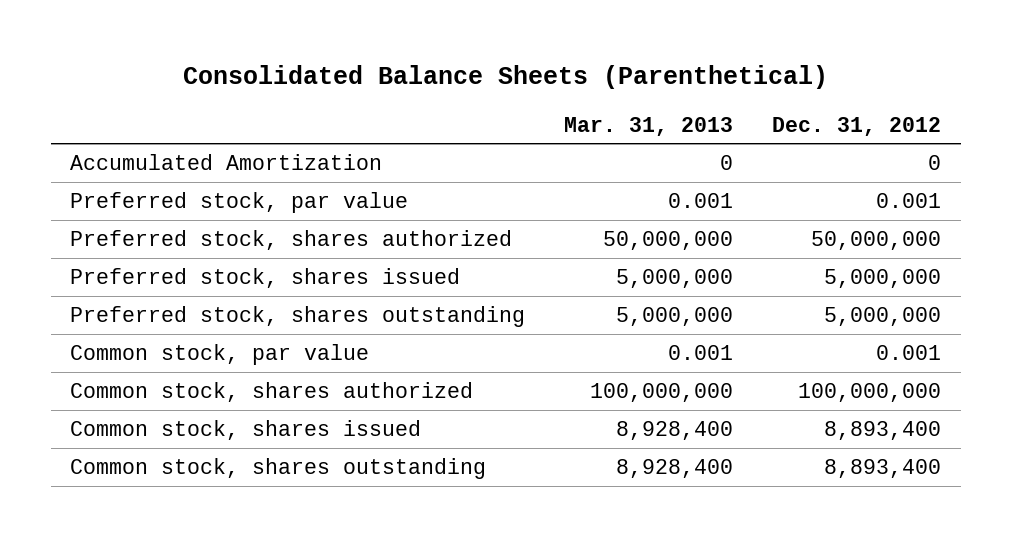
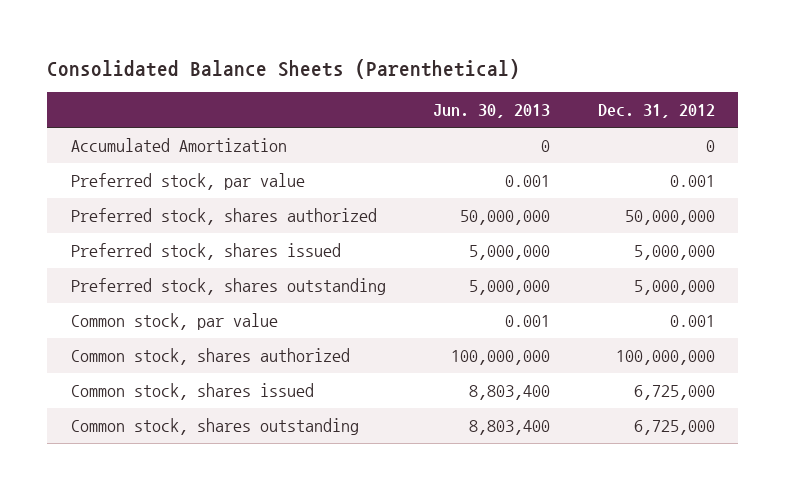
[564,116,734,136] Mar. 31, 2013 -> none
none -> [433,104,551,119] Jun. 30, 2013
[824,420,942,440] 8,893,400 -> [633,385,715,401] 6,725,000
[824,458,942,478] 8,893,400 -> [633,420,715,436] 6,725,000

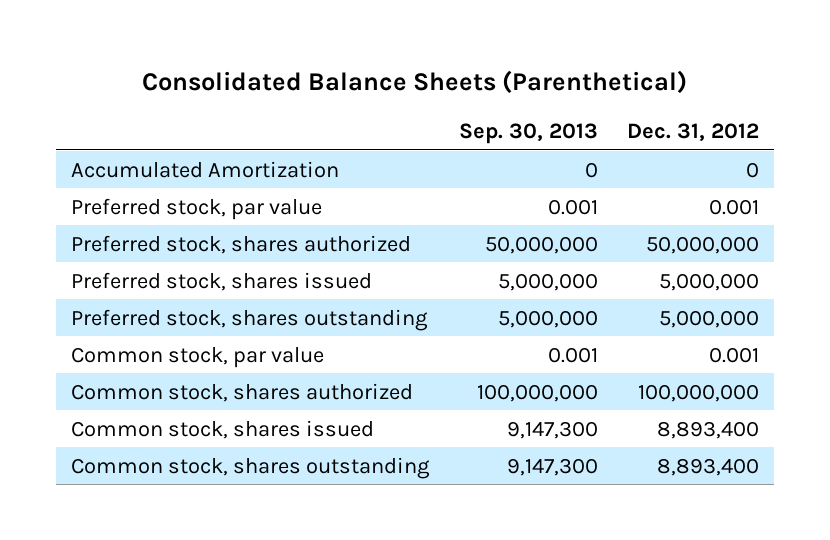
[433,104,551,119] Jun. 30, 2013 -> none
none -> [458,123,598,145] Sep. 30, 2013
[633,385,715,401] 6,725,000 -> [657,420,760,439] 8,893,400
[633,420,715,436] 6,725,000 -> [657,457,760,476] 8,893,400

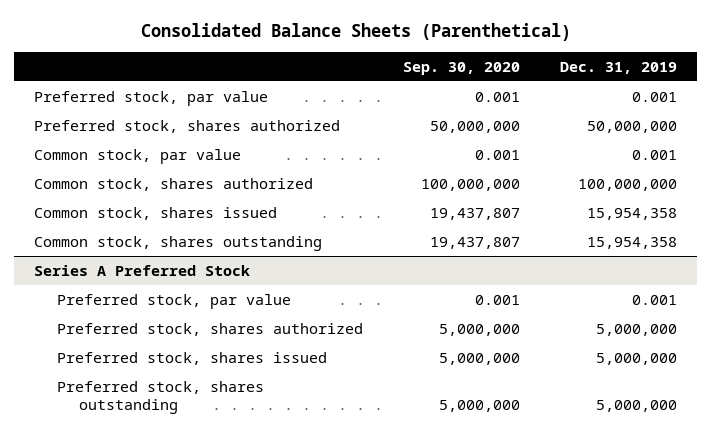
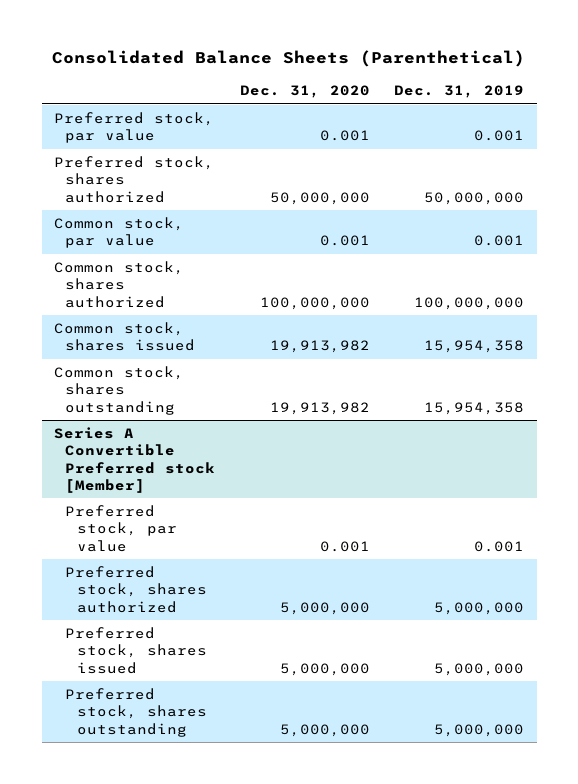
[402,61,520,75] Sep. 30, 2020 -> none
none -> [239,84,370,98] Dec. 31, 2020
[34,264,251,276] Series A Preferred Stock -> [53,427,216,493] Series A Convertible Preferred stock [Member]

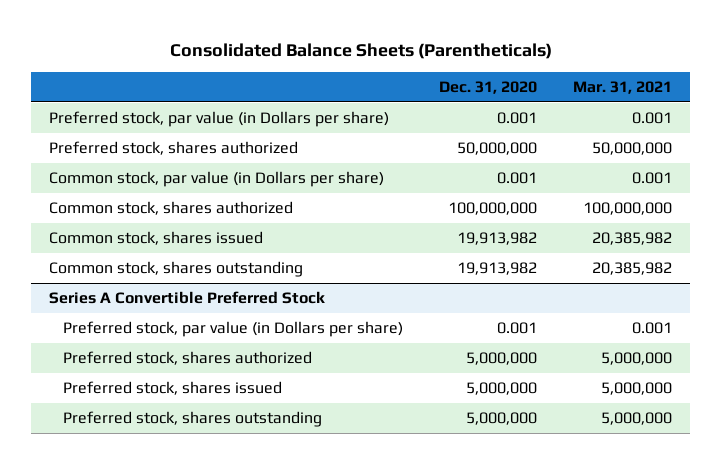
[52,49,526,67] Consolidated Balance Sheets (Parenthetical) -> [169,42,552,59] Consolidated Balance Sheets (Parentheticals)
[394,84,525,98] Dec. 31, 2019 -> none
none -> [573,80,673,94] Mar. 31, 2021
[53,112,214,144] Preferred stock, par value -> [49,111,390,128] Preferred stock, par value (in Dollars per share)
[53,217,184,249] Common stock, par value -> [49,171,385,188] Common stock, par value (in Dollars per share)
[53,427,216,493] Series A Convertible Preferred stock [Member] -> [49,291,326,305] Series A Convertible Preferred Stock
[65,505,177,552] Preferred stock, par value -> [63,321,404,338] Preferred stock, par value (in Dollars per share)

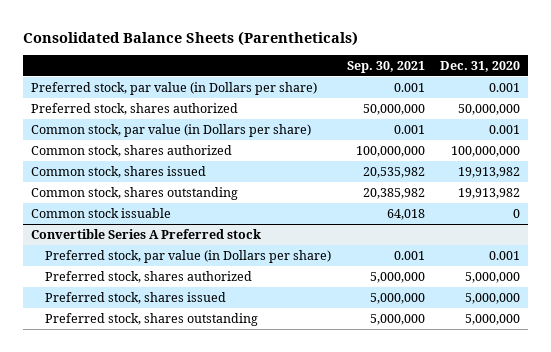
[573,80,673,94] Mar. 31, 2021 -> none
none -> [346,60,425,73] Sep. 30, 2021
none -> [31,207,172,218] Common stock issuable
[49,291,326,305] Series A Convertible Preferred Stock -> [31,228,262,239] Convertible Series A Preferred stock

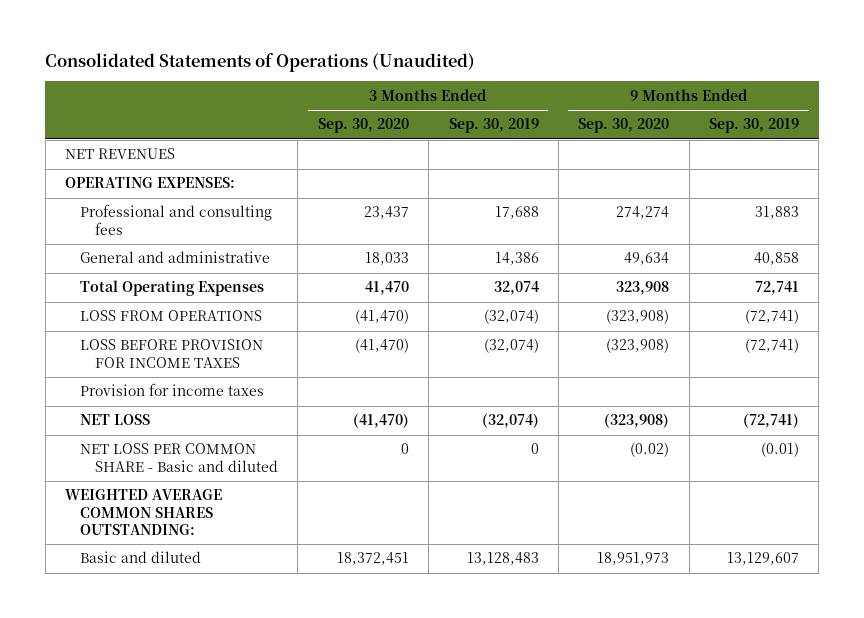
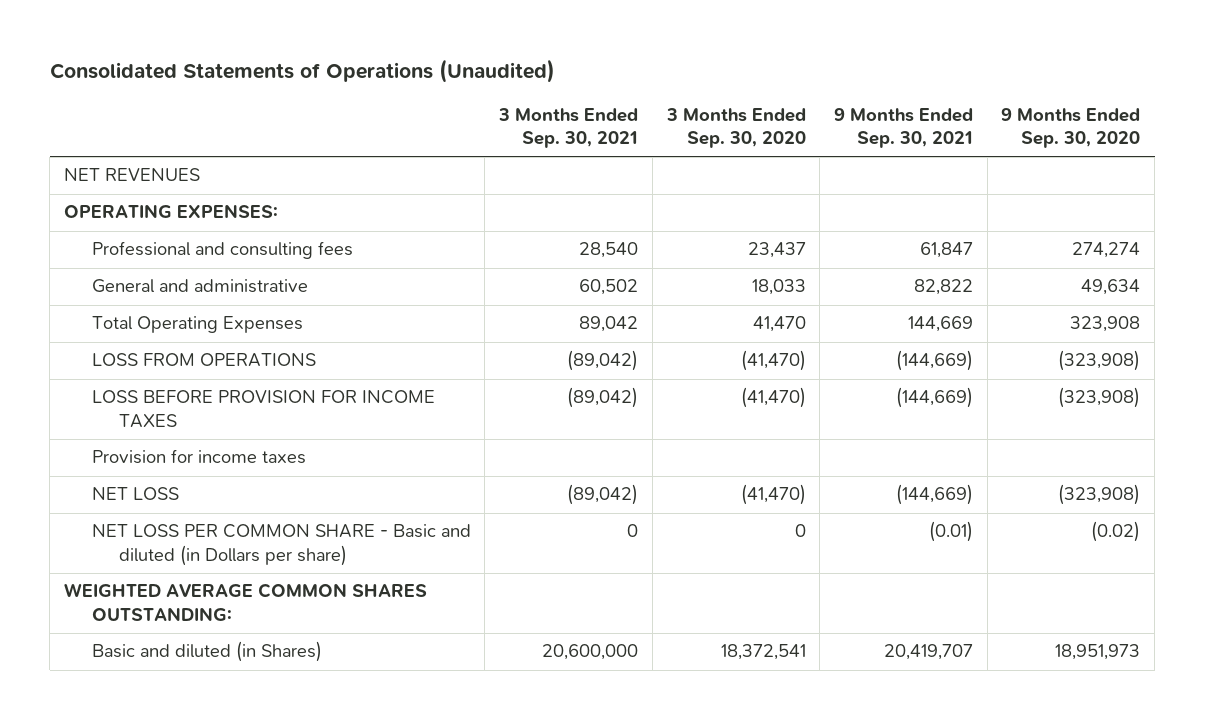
[448,118,539,134] Sep. 30, 2019 -> none
[709,118,800,134] Sep. 30, 2019 -> none
none -> [498,108,639,149] 3 Months Ended Sep. 30, 2021
none -> [833,108,973,149] 9 Months Ended Sep. 30, 2021
[80,443,279,472] NET LOSS PER COMMON SHARE - Basic and diluted -> [91,524,471,566] NET LOSS PER COMMON SHARE - Basic and diluted (in Dollars per share)
[80,551,202,564] Basic and diluted -> [91,641,322,663] Basic and diluted (in Shares)
[336,552,409,566] 18,372,451 -> [720,644,806,661] 18,372,541

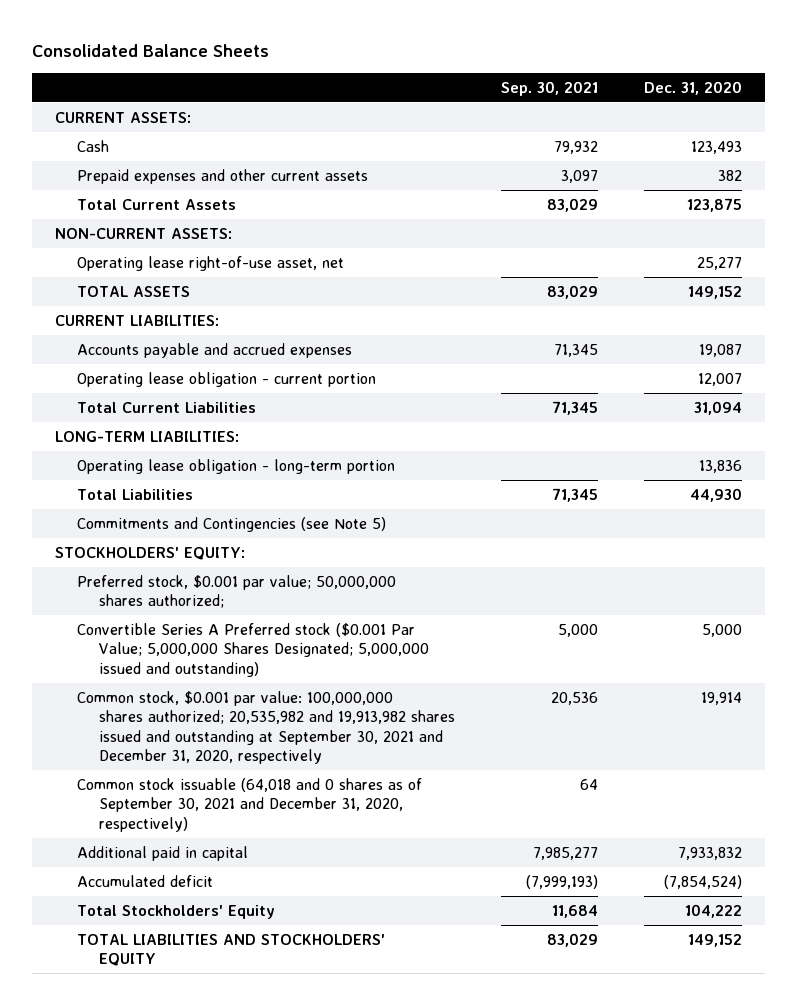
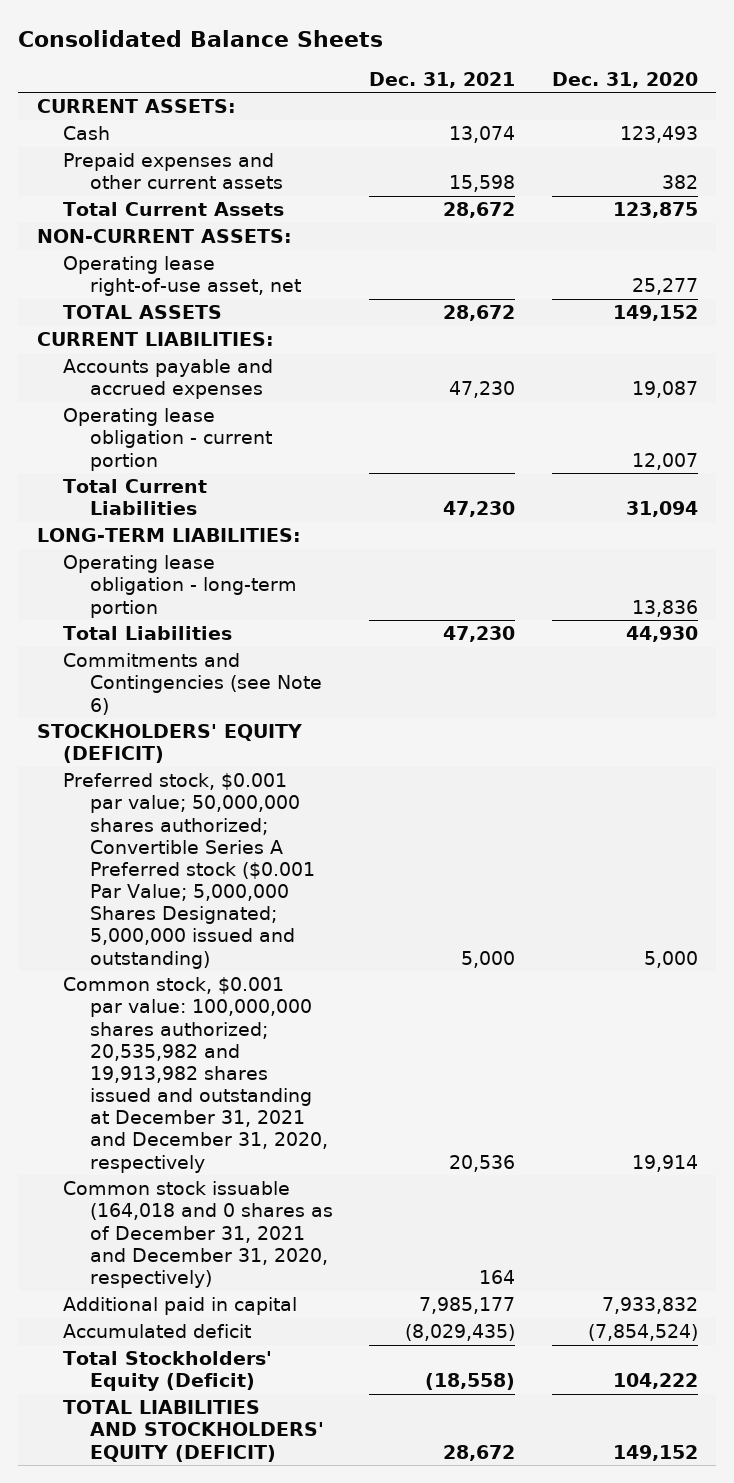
[501,80,599,96] Sep. 30, 2021 -> none
none -> [369,71,516,88] Dec. 31, 2021
[77,574,397,609] Preferred stock, $0.001 par value; 50,000,000 shares authorized; -> none
[77,516,387,532] Commitments and Contingencies (see Note 5) -> [63,653,322,715] Commitments and Contingencies (see Note 6)
[55,546,246,560] STOCKHOLDERS' EQUITY: -> [36,724,302,764] STOCKHOLDERS' EQUITY (DEFICIT)
[77,622,430,677] Convertible Series A Preferred stock ($0.001 Par Value; 5,000,000 Shares Designated; 5,000,000 issued and outstanding) -> [63,773,315,969] Preferred stock, $0.001 par value; 50,000,000 shares authorized; Convertible Series A Preferred stock ($0.001 Par Value; 5,000,000 Shares Designated; 5,000,000 issued and outstanding)
[77,690,456,765] Common stock, $0.001 par value: 100,000,000 shares authorized; 20,535,982 and 19,913,982 shares issued and outstanding at September 30, 2021 and December 31, 2020, respectively -> [63,977,328,1173] Common stock, $0.001 par value: 100,000,000 shares authorized; 20,535,982 and 19,913,982 shares issued and outstanding at December 31, 2021 and December 31, 2020, respectively
[77,777,423,832] Common stock issuable (64,018 and 0 shares as of September 30, 2021 and December 31, 2020, respectively) -> [63,1181,333,1288] Common stock issuable (164,018 and 0 shares as of December 31, 2021 and December 31, 2020, respectively)
[77,904,276,919] Total Stockholders' Equity -> [63,1351,273,1392] Total Stockholders' Equity (Deficit)
[77,933,386,967] TOTAL LIABILITIES AND STOCKHOLDERS' EQUITY -> [63,1400,324,1462] TOTAL LIABILITIES AND STOCKHOLDERS' EQUITY (DEFICIT)

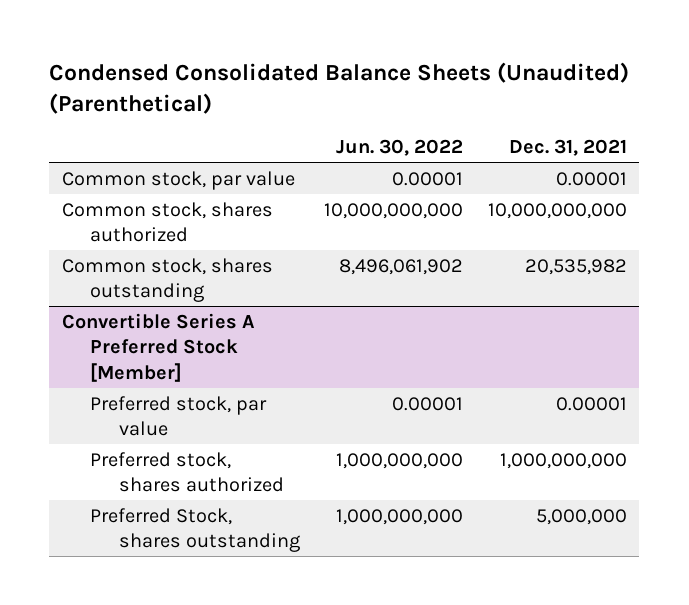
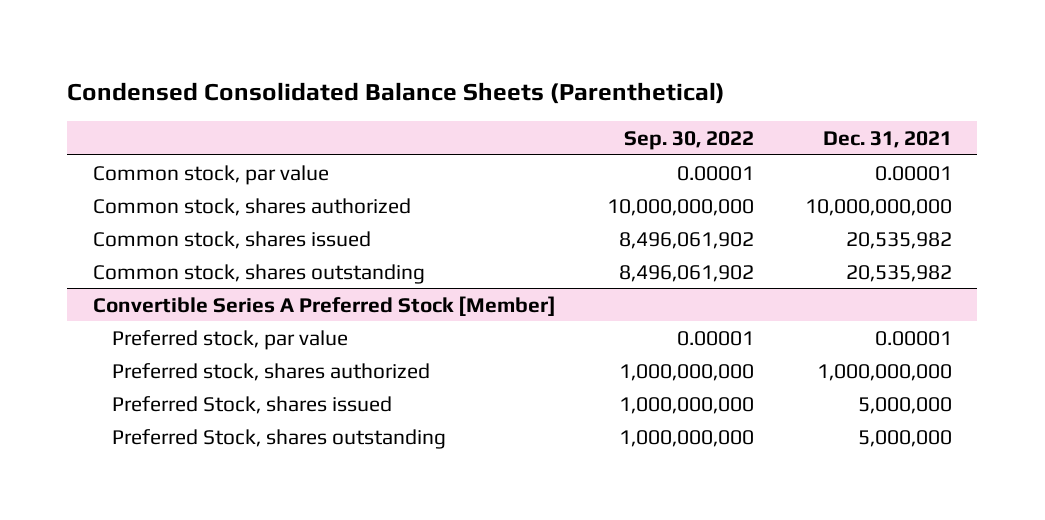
[49,62,630,115] Condensed Consolidated Balance Sheets (Unaudited) (Parenthetical) -> [67,82,726,105] Condensed Consolidated Balance Sheets (Parenthetical)
[336,139,464,157] Jun. 30, 2022 -> none
none -> [623,130,754,150] Sep. 30, 2022
none -> [92,230,371,249] Common stock, shares issued
none -> [112,395,393,414] Preferred Stock, shares issued

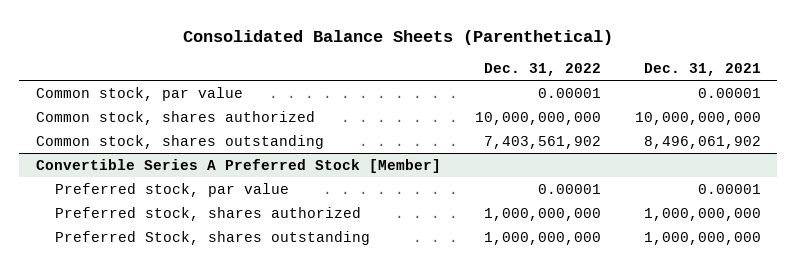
[67,82,726,105] Condensed Consolidated Balance Sheets (Parenthetical) -> [183,29,614,45] Consolidated Balance Sheets (Parenthetical)
[623,130,754,150] Sep. 30, 2022 -> none
none -> [483,63,601,77] Dec. 31, 2022
[92,230,371,249] Common stock, shares issued -> none
[845,264,952,282] 20,535,982 -> [643,135,761,149] 8,496,061,902
[112,395,393,414] Preferred Stock, shares issued -> none
[857,429,952,447] 5,000,000 -> [643,231,761,245] 1,000,000,000

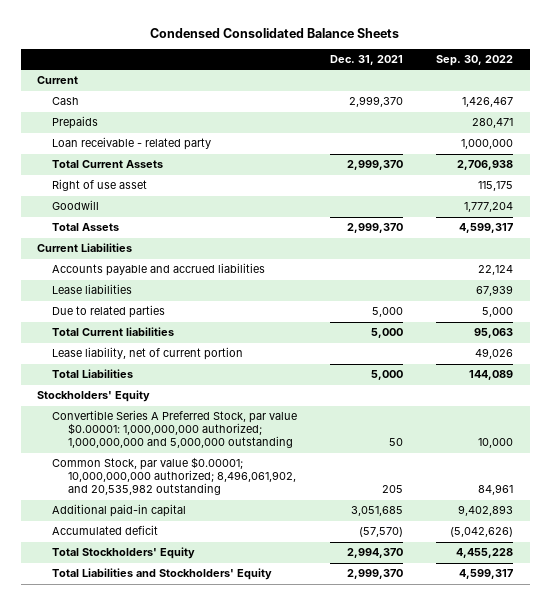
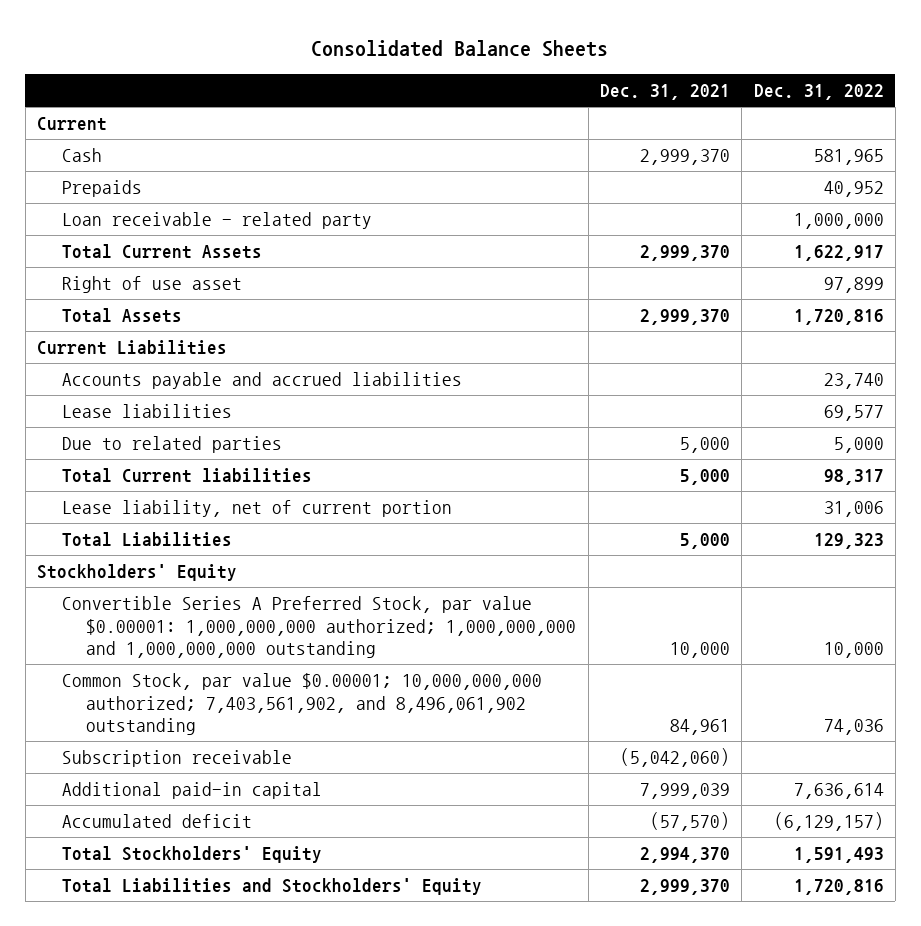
[150,28,400,39] Condensed Consolidated Balance Sheets -> [311,39,609,57] Consolidated Balance Sheets
[436,55,514,67] Sep. 30, 2022 -> none
none -> [753,83,884,100] Dec. 31, 2022
[52,200,100,211] Goodwill -> none
[52,410,298,449] Convertible Series A Preferred Stock, par value $0.00001: 1,000,000,000 authorized; 1,000,000,000 and 5,000,000 outstanding -> [61,596,577,659] Convertible Series A Preferred Stock, par value $0.00001: 1,000,000,000 authorized; 1,000,000,000 and 1,000,000,000 outstanding
[389,438,404,447] 50 -> [669,642,730,659] 10,000
[52,457,296,496] Common Stock, par value $0.00001; 10,000,000,000 authorized; 8,496,061,902, and 20,535,982 outstanding -> [61,673,542,736] Common Stock, par value $0.00001; 10,000,000,000 authorized; 7,403,561,902, and 8,496,061,902 outstanding
[382,485,404,494] 205 -> [669,719,730,736] 84,961
none -> [61,750,292,768] Subscription receivable
[351,506,404,517] 3,051,685 -> [639,783,730,800] 7,999,039

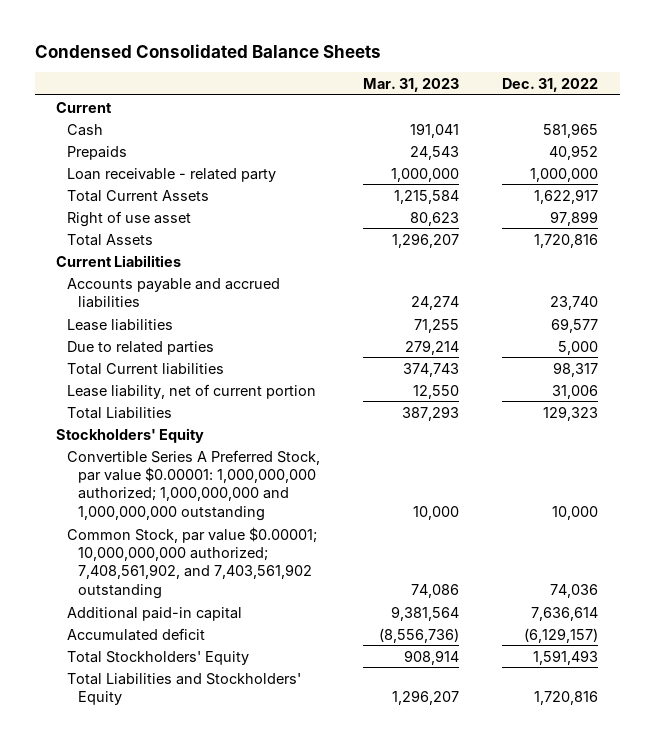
[311,39,609,57] Consolidated Balance Sheets -> [34,43,381,58] Condensed Consolidated Balance Sheets
[599,83,730,100] Dec. 31, 2021 -> none
none -> [363,78,460,93] Mar. 31, 2023
[61,750,292,768] Subscription receivable -> none
[61,673,542,736] Common Stock, par value $0.00001; 10,000,000,000 authorized; 7,403,561,902, and 8,496,061,902 outstanding -> [67,526,318,599] Common Stock, par value $0.00001; 10,000,000,000 authorized; 7,408,561,902, and 7,403,561,902 outstanding

